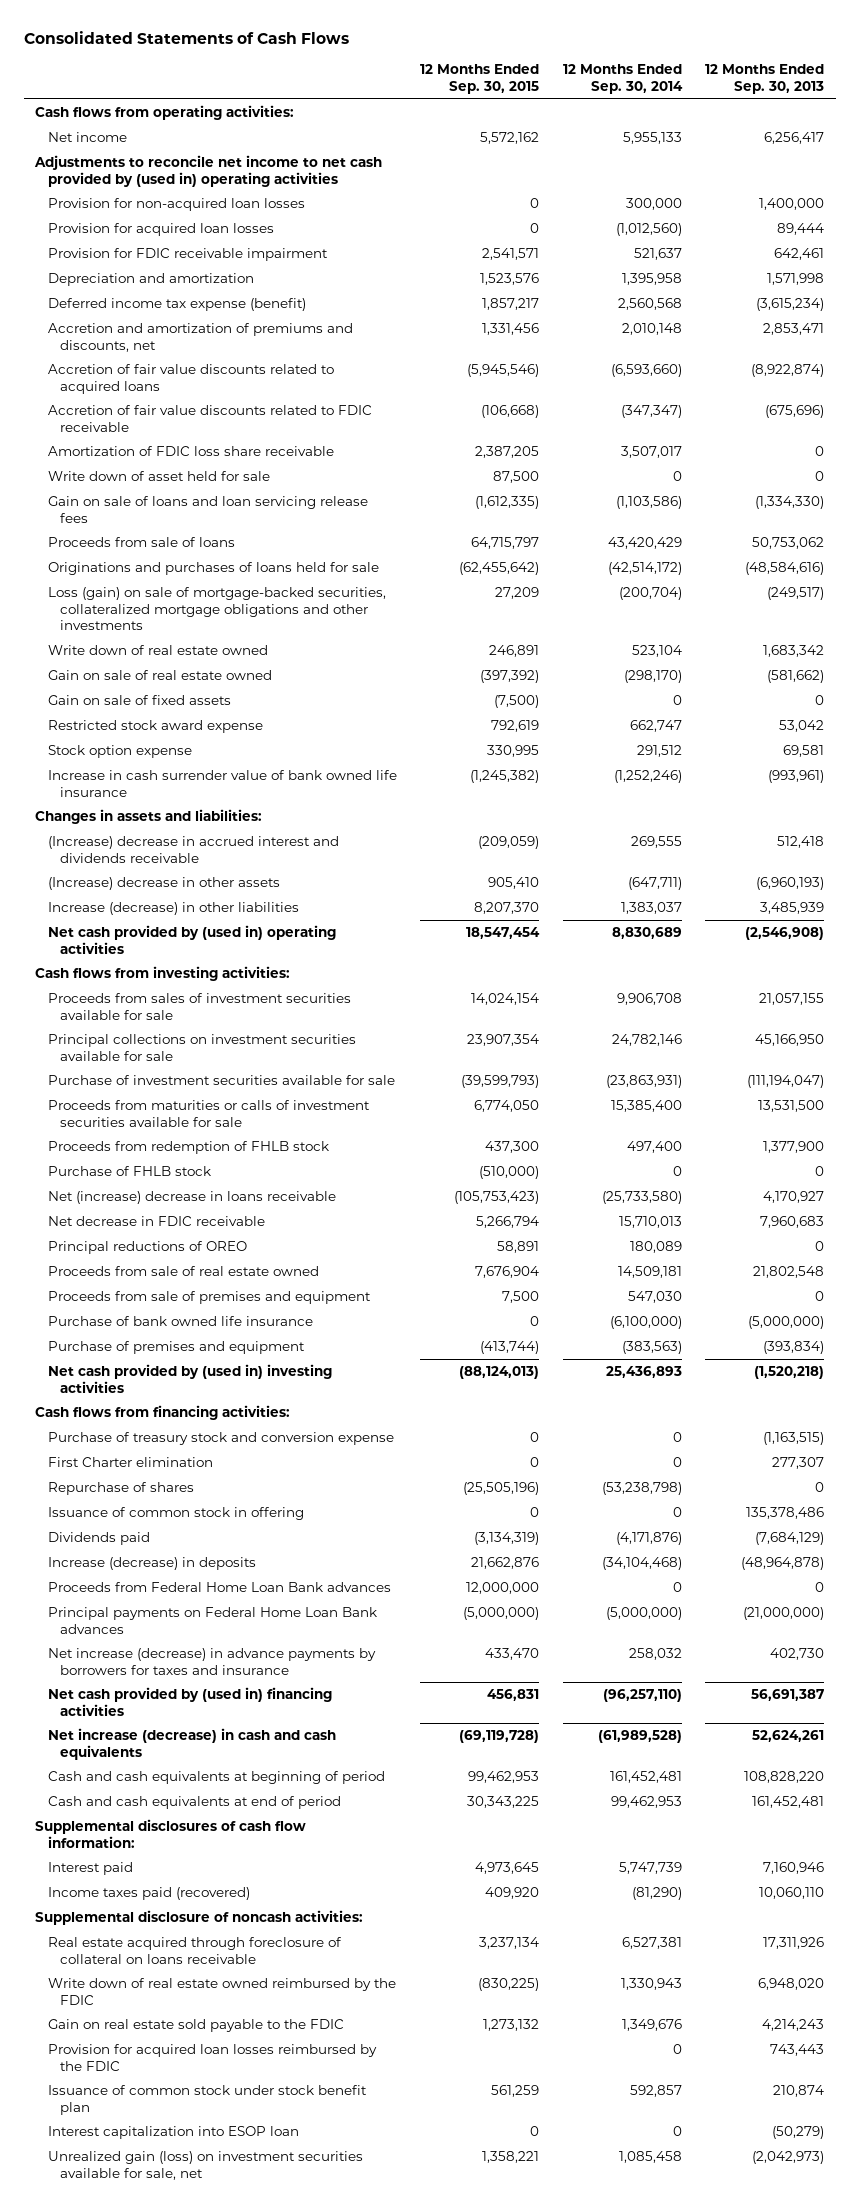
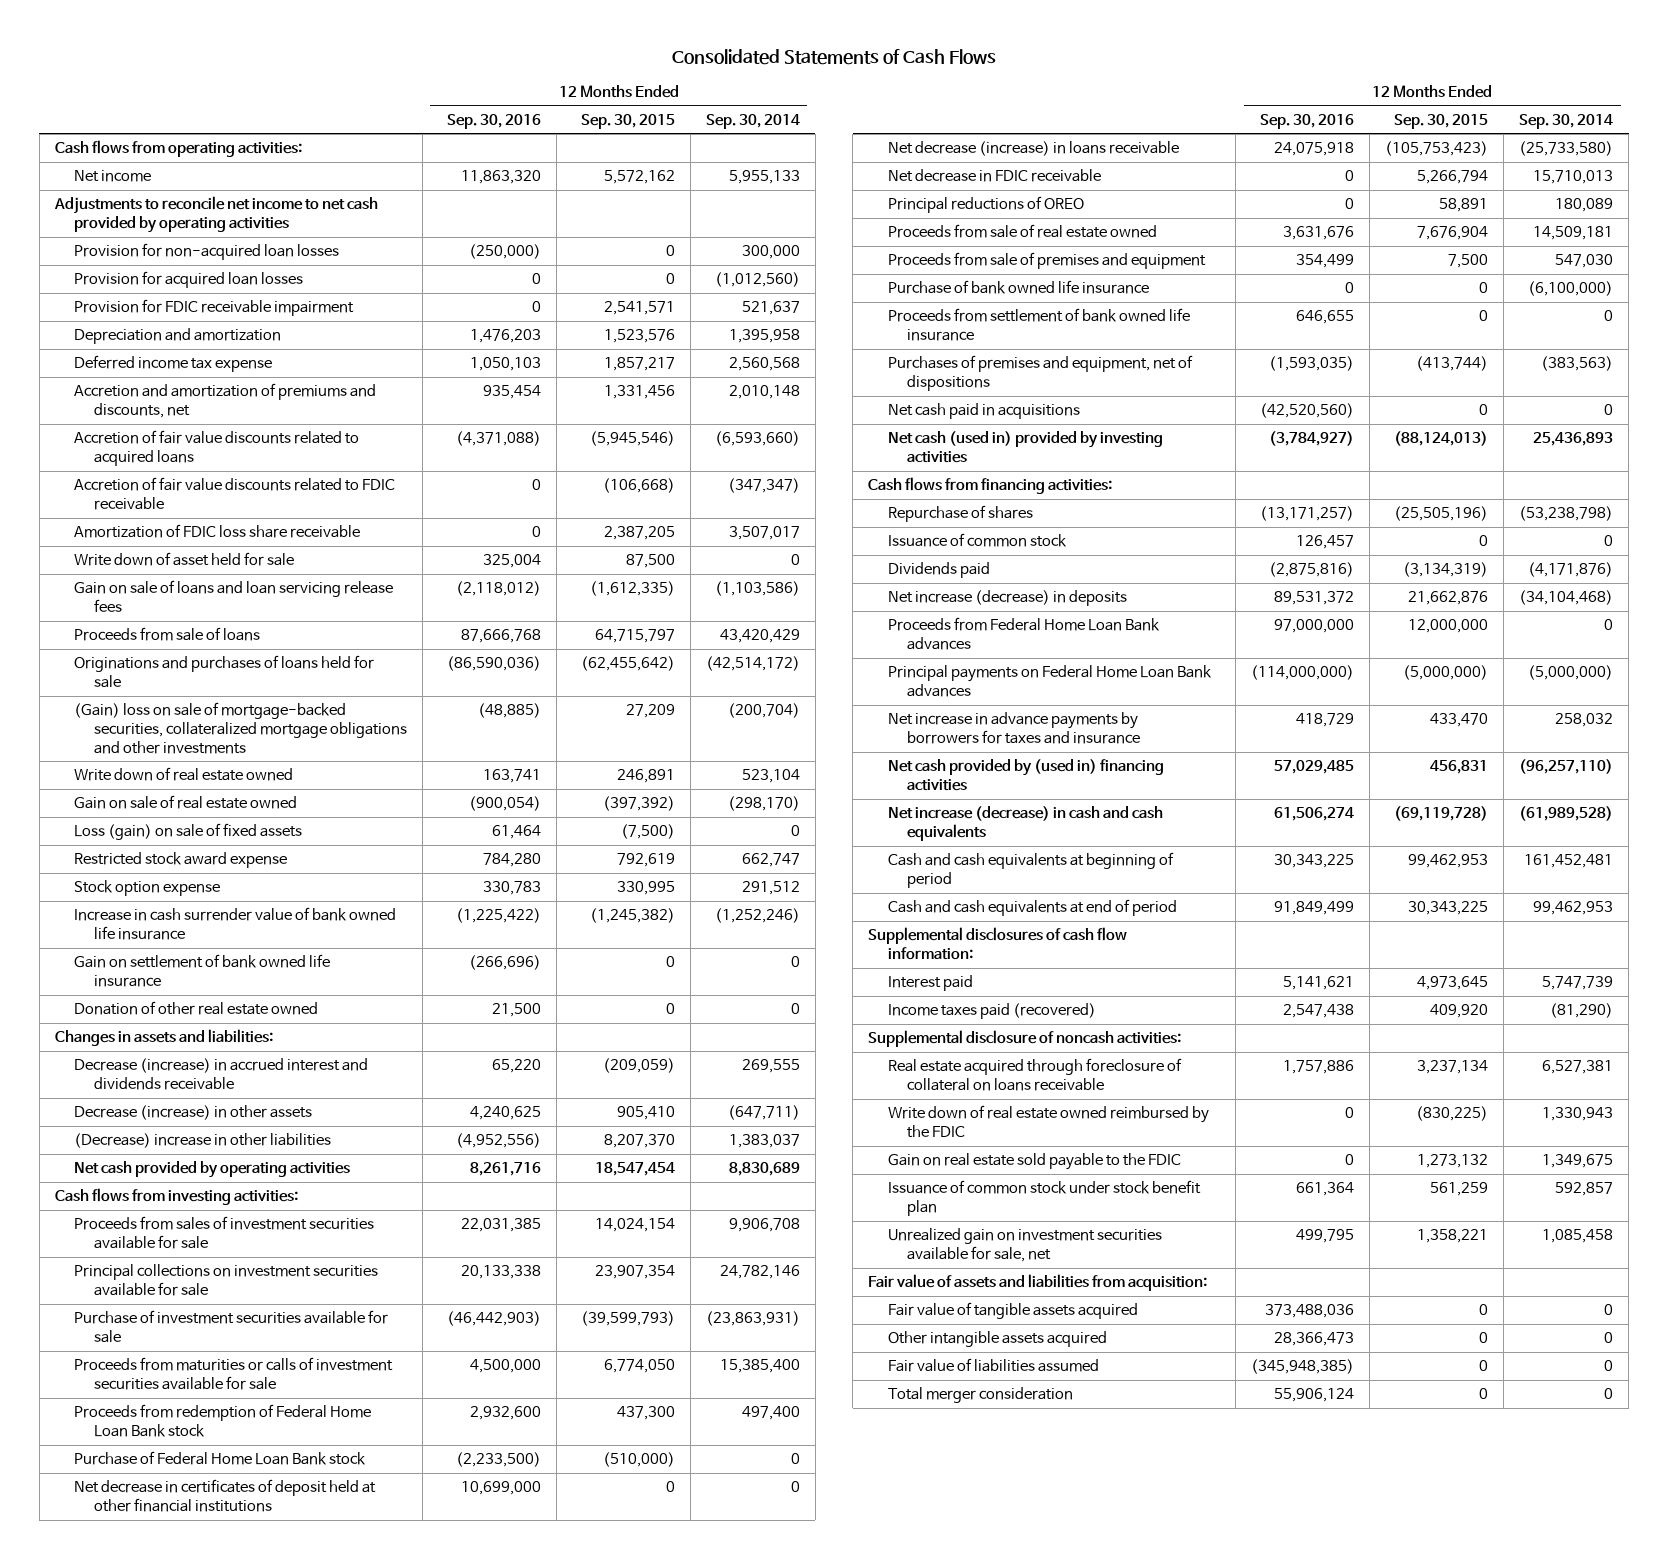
[705,64,825,95] 12 Months Ended Sep. 30, 2013 -> none
none -> [446,113,541,129] Sep. 30, 2016
[34,154,383,187] Adjustments to reconcile net income to net cash provided by (used in) operating activities -> [53,196,378,234] Adjustments to reconcile net income to net cash provided by operating activities
[47,297,306,311] Deferred income tax expense (benefit) -> [74,355,273,373] Deferred income tax expense
[47,586,386,631] Loss (gain) on sale of mortgage-backed securities, collateralized mortgage obligations and other investments -> [74,702,407,754] (Gain) loss on sale of mortgage-backed securities, collateralized mortgage obligations and other investments
[47,694,231,705] Gain on sale of fixed assets -> [74,823,303,841] Loss (gain) on sale of fixed assets
none -> [74,954,331,988] Gain on settlement of bank owned life insurance
none -> [74,1001,319,1016] Donation of other real estate owned
[47,835,339,863] (Increase) decrease in accrued interest and dividends receivable -> [74,1058,369,1091] Decrease (increase) in accrued interest and dividends receivable
[47,876,280,890] (Increase) decrease in other assets -> [74,1105,313,1121] Decrease (increase) in other assets
[47,901,299,915] Increase (decrease) in other liabilities -> [74,1133,332,1149] (Decrease) increase in other liabilities
[47,924,336,954] Net cash provided by (used in) operating activities -> [74,1161,351,1179] Net cash provided by operating activities
[47,1165,211,1176] Purchase of FHLB stock -> none
[47,1140,329,1154] Proceeds from redemption of FHLB stock -> [74,1404,372,1438] Proceeds from redemption of Federal Home Loan Bank stock
none -> [74,1451,367,1466] Purchase of Federal Home Loan Bank stock
none -> [74,1479,377,1513] Net decrease in certificates of deposit held at other financial institutions
[47,1190,336,1204] Net (increase) decrease in loans receivable -> [887,141,1179,157] Net decrease (increase) in loans receivable
none -> [887,308,1190,342] Proceeds from settlement of bank owned life insurance
[47,1340,305,1354] Purchase of premises and equipment -> [887,355,1193,392] Purchases of premises and equipment, net of dispositions
none -> [887,403,1080,420] Net cash paid in acquisitions
[47,1363,332,1393] Net cash provided by (used in) investing activities -> [887,431,1163,464] Net cash (used in) provided by investing activities
[47,1431,394,1445] Purchase of treasury stock and conversion expense -> none
[47,1456,213,1467] First Charter elimination -> none
[47,1506,304,1520] Issuance of common stock in offering -> [887,533,1067,548] Issuance of common stock
[47,1556,256,1570] Increase (decrease) in deposits -> [887,590,1127,607] Net increase (decrease) in deposits
[47,1647,376,1675] Net increase (decrease) in advance payments by borrowers for taxes and insurance -> [887,712,1141,745] Net increase in advance payments by borrowers for taxes and insurance
[47,2043,377,2071] Provision for acquired loan losses reimbursed by the FDIC -> none
[621,2018,682,2031] 1,349,676 -> [1542,1154,1614,1169] 1,349,675
[47,2125,299,2139] Interest capitalization into ESOP loan -> none
[47,2150,363,2180] Unrealized gain (loss) on investment securities available for sale, net -> [887,1228,1162,1263] Unrealized gain on investment securities available for sale, net
none -> [868,1274,1208,1292] Fair value of assets and liabilities from acquisition:
none -> [887,1302,1138,1320] Fair value of tangible assets acquired
none -> [887,1331,1107,1348] Other intangible assets acquired
none -> [887,1358,1099,1373] Fair value of liabilities assumed
none -> [887,1387,1073,1404] Total merger consideration

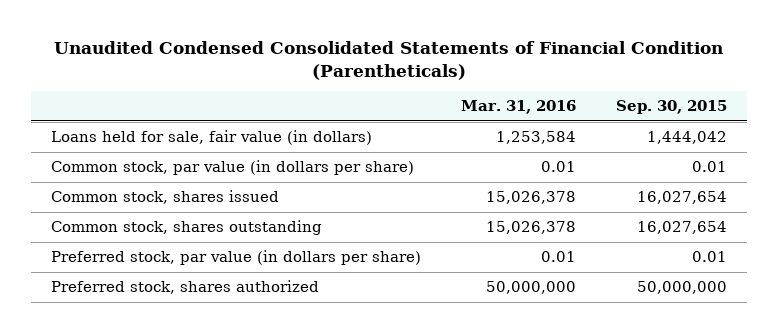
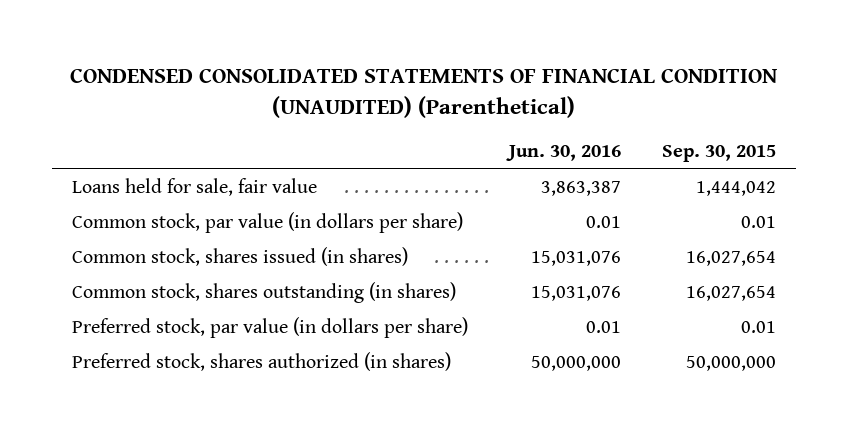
[54,41,724,80] Unaudited Condensed Consolidated Statements of Financial Condition (Parentheticals) -> [70,67,778,118] CONDENSED CONSOLIDATED STATEMENTS OF FINANCIAL CONDITION (UNAUDITED) (Parenthetical)
[461,100,577,115] Mar. 31, 2016 -> none
none -> [506,144,622,161] Jun. 30, 2016
[51,130,373,146] Loans held for sale, fair value (in dollars) -> [72,177,318,196] Loans held for sale, fair value
[51,190,280,205] Common stock, shares issued -> [72,246,409,266] Common stock, shares issued (in shares)
[51,220,323,236] Common stock, shares outstanding -> [72,281,457,303] Common stock, shares outstanding (in shares)
[51,280,320,295] Preferred stock, shares authorized -> [72,351,452,371] Preferred stock, shares authorized (in shares)

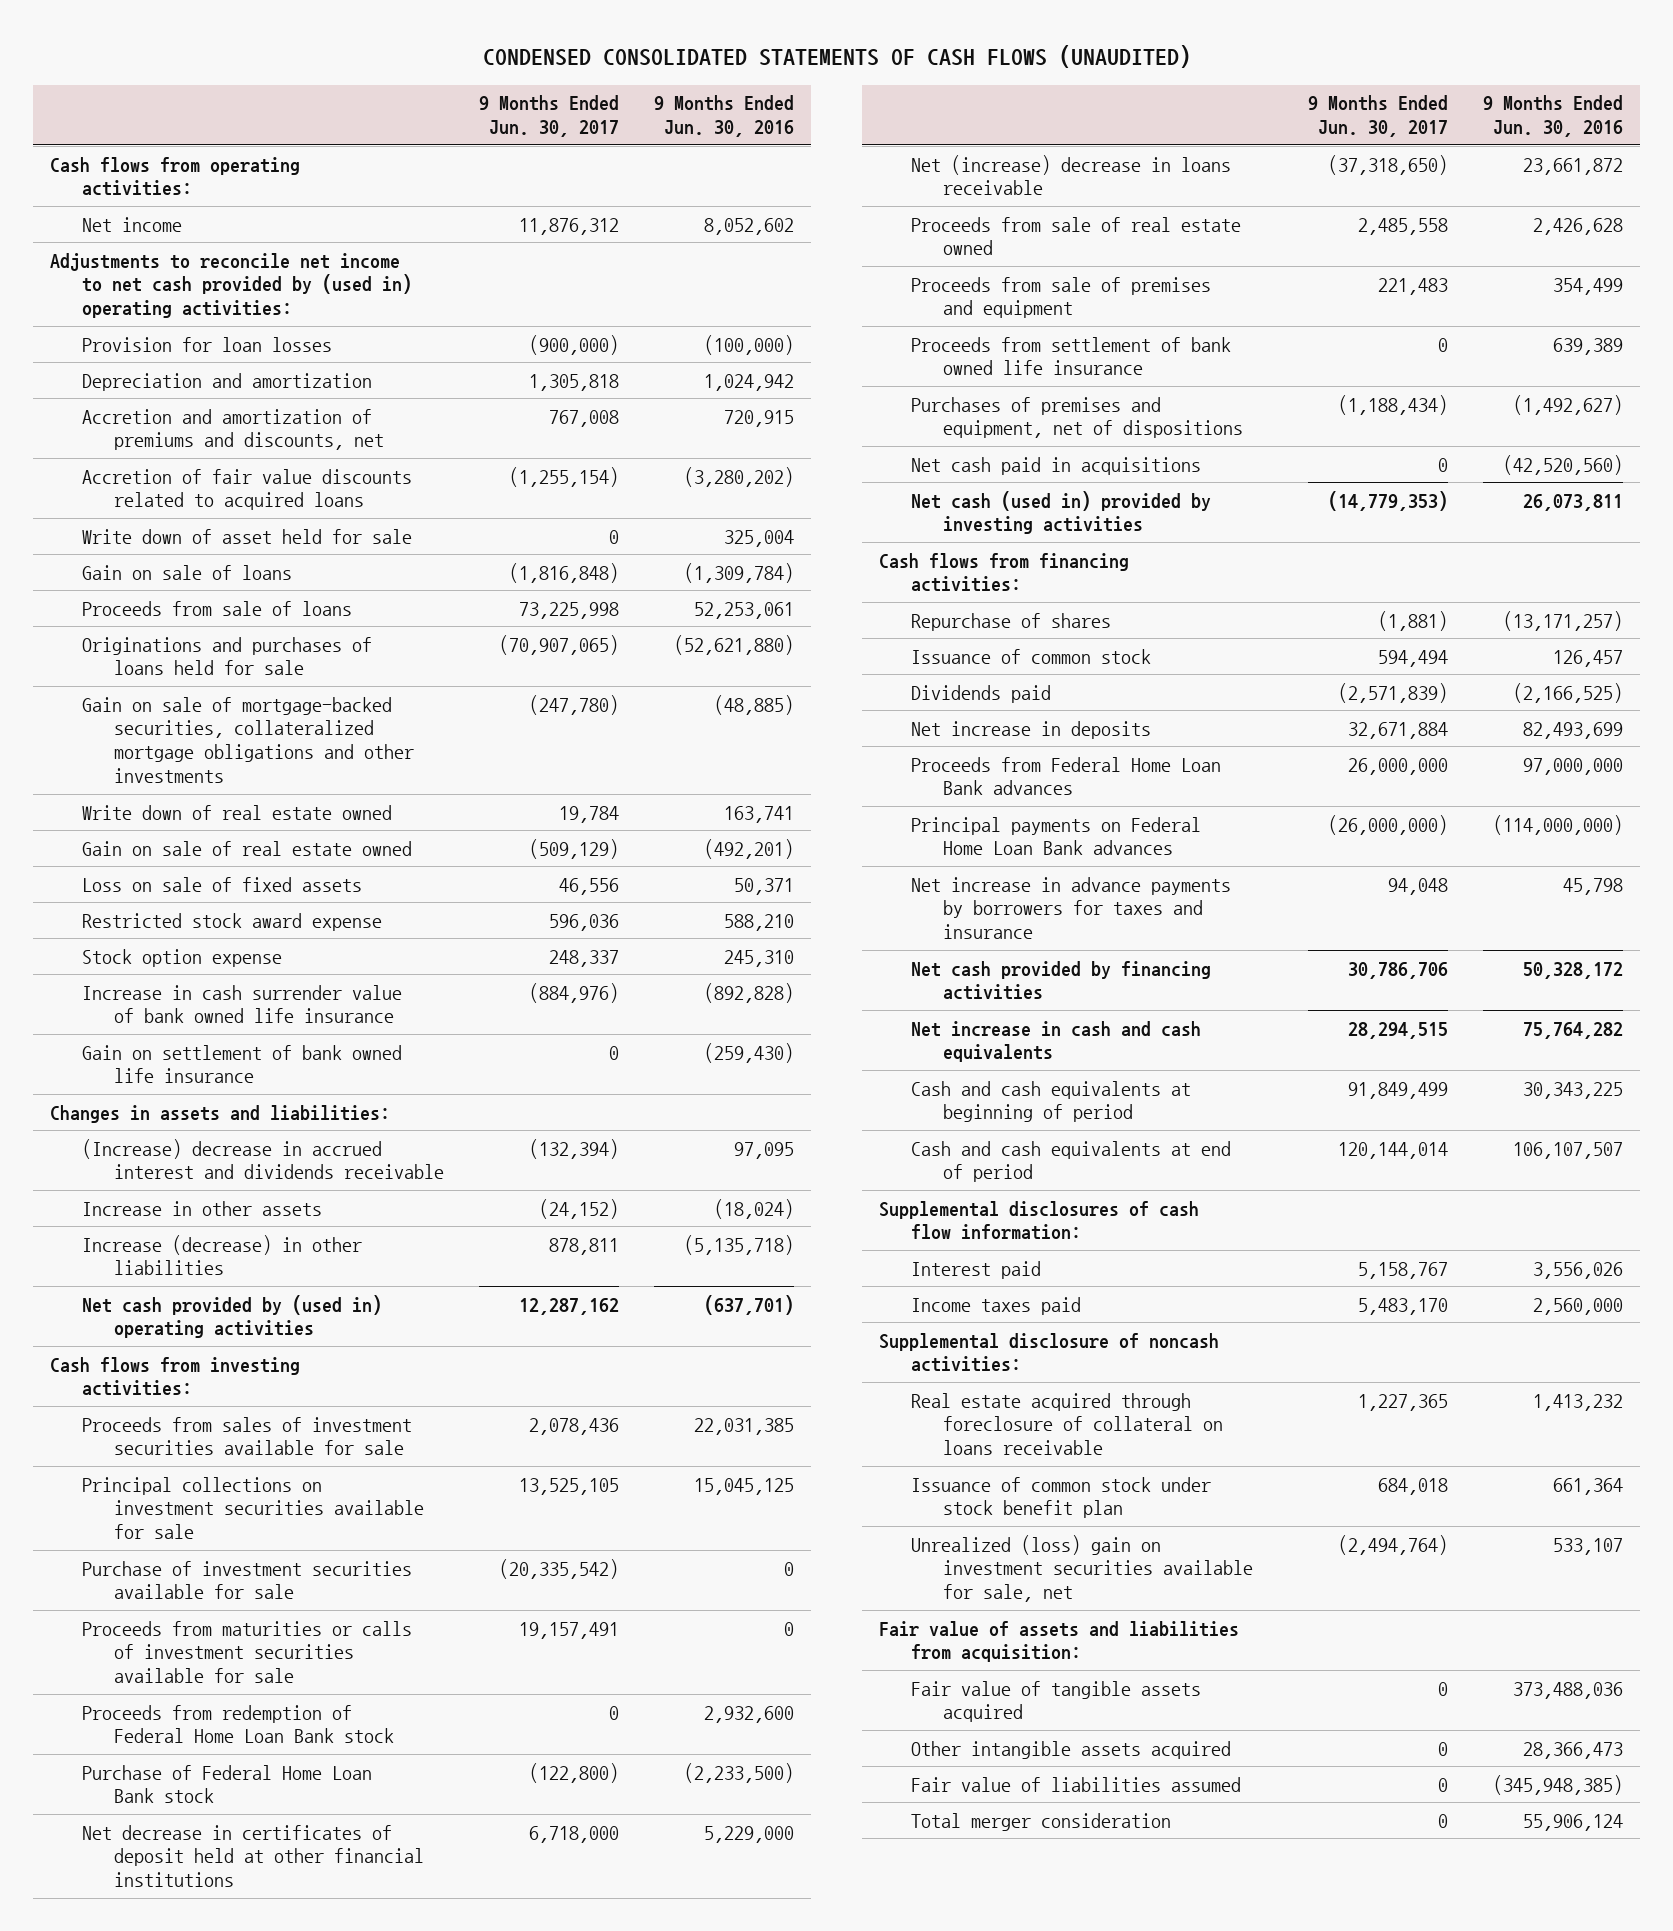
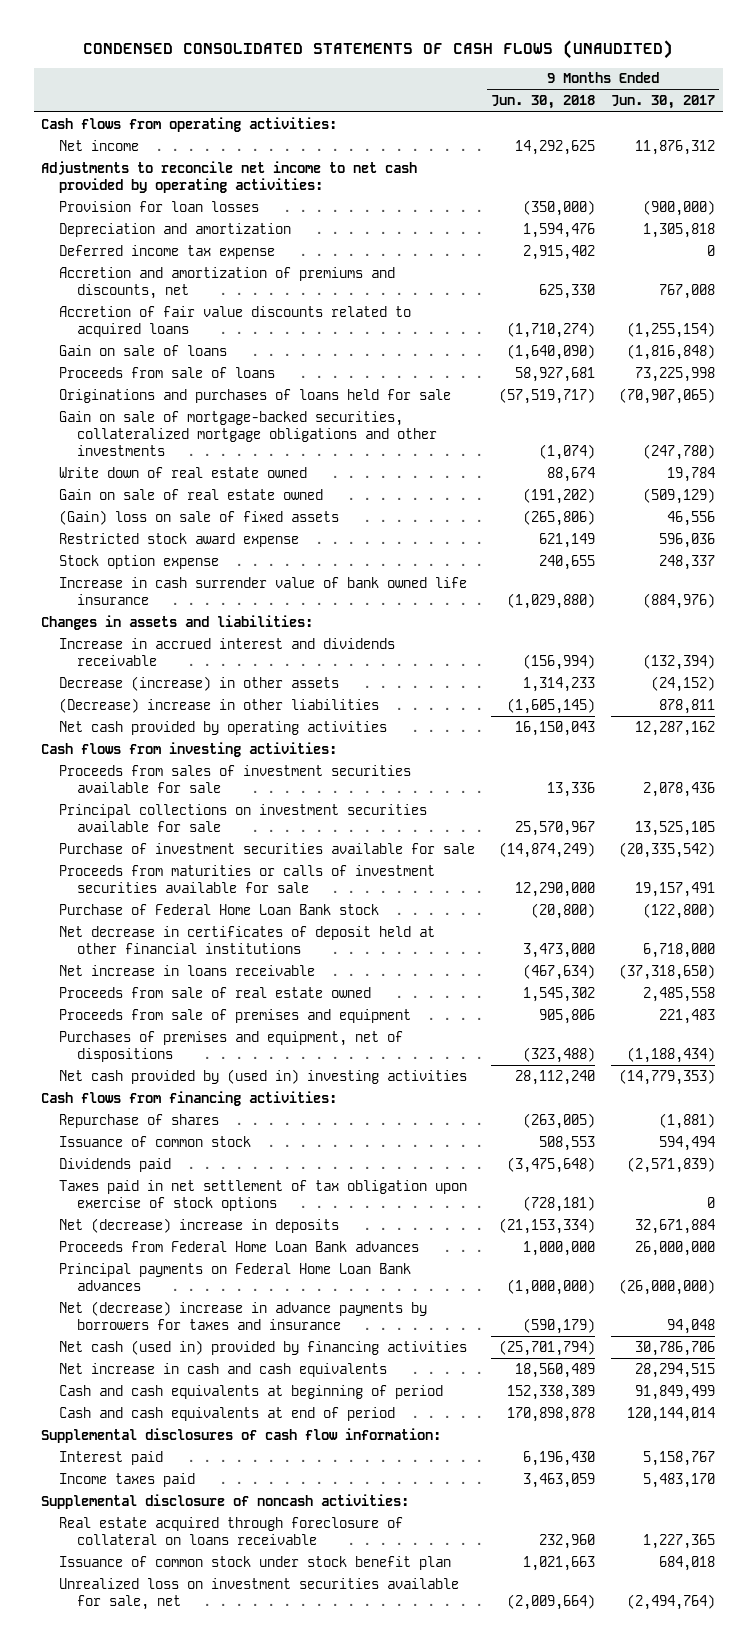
[653,95,794,138] 9 Months Ended Jun. 30, 2016 -> none
none -> [491,95,596,110] Jun. 30, 2018
[50,252,413,319] Adjustments to reconcile net income to net cash provided by (used in) operating activities: -> [41,160,418,193] Adjustments to reconcile net income to net cash provided by operating activities:
none -> [59,244,276,259] Deferred income tax expense
[82,528,413,544] Write down of asset held for sale -> none
[82,876,363,892] Loss on sale of fixed assets -> [59,509,340,525] (Gain) loss on sale of fixed assets
[82,1044,403,1084] Gain on settlement of bank owned life insurance -> none
[82,1138,444,1180] (Increase) decrease in accrued interest and dividends receivable -> [59,637,396,666] Increase in accrued interest and dividends receivable
[82,1200,323,1216] Increase in other assets -> [59,675,340,691] Decrease (increase) in other assets
[82,1234,363,1276] Increase (decrease) in other liabilities -> [59,697,380,713] (Decrease) increase in other liabilities
[82,1294,383,1339] Net cash provided by (used in) operating activities -> [59,720,388,735] Net cash provided by operating activities
[82,1704,394,1744] Proceeds from redemption of Federal Home Loan Bank stock -> none
[910,154,1231,196] Net (increase) decrease in loans receivable -> [59,964,316,976] Net increase in loans receivable
[910,336,1231,376] Proceeds from settlement of bank owned life insurance -> none
[910,456,1201,475] Net cash paid in acquisitions -> none
[910,490,1211,535] Net cash (used in) provided by investing activities -> [59,1068,468,1084] Net cash provided by (used in) investing activities
none -> [59,1179,468,1211] Taxes paid in net settlement of tax obligation upon exercise of stock options
[910,720,1151,739] Net increase in deposits -> [59,1217,340,1233] Net (decrease) increase in deposits
[910,876,1231,940] Net increase in advance payments by borrowers for taxes and insurance -> [59,1300,428,1330] Net (decrease) increase in advance payments by borrowers for taxes and insurance
[910,960,1211,1001] Net cash provided by financing activities -> [59,1339,468,1355] Net cash (used in) provided by financing activities
[879,1620,1240,1663] Fair value of assets and liabilities from acquisition: -> none
[910,1680,1201,1723] Fair value of tangible assets acquired -> none
[910,1740,1231,1759] Other intangible assets acquired -> none
[910,1776,1241,1792] Fair value of liabilities assumed -> none
[910,1812,1171,1831] Total merger consideration -> none
[910,1534,1253,1603] Unrealized (loss) gain on investment securities available for sale, net -> [59,1577,460,1610] Unrealized loss on investment securities available for sale, net

